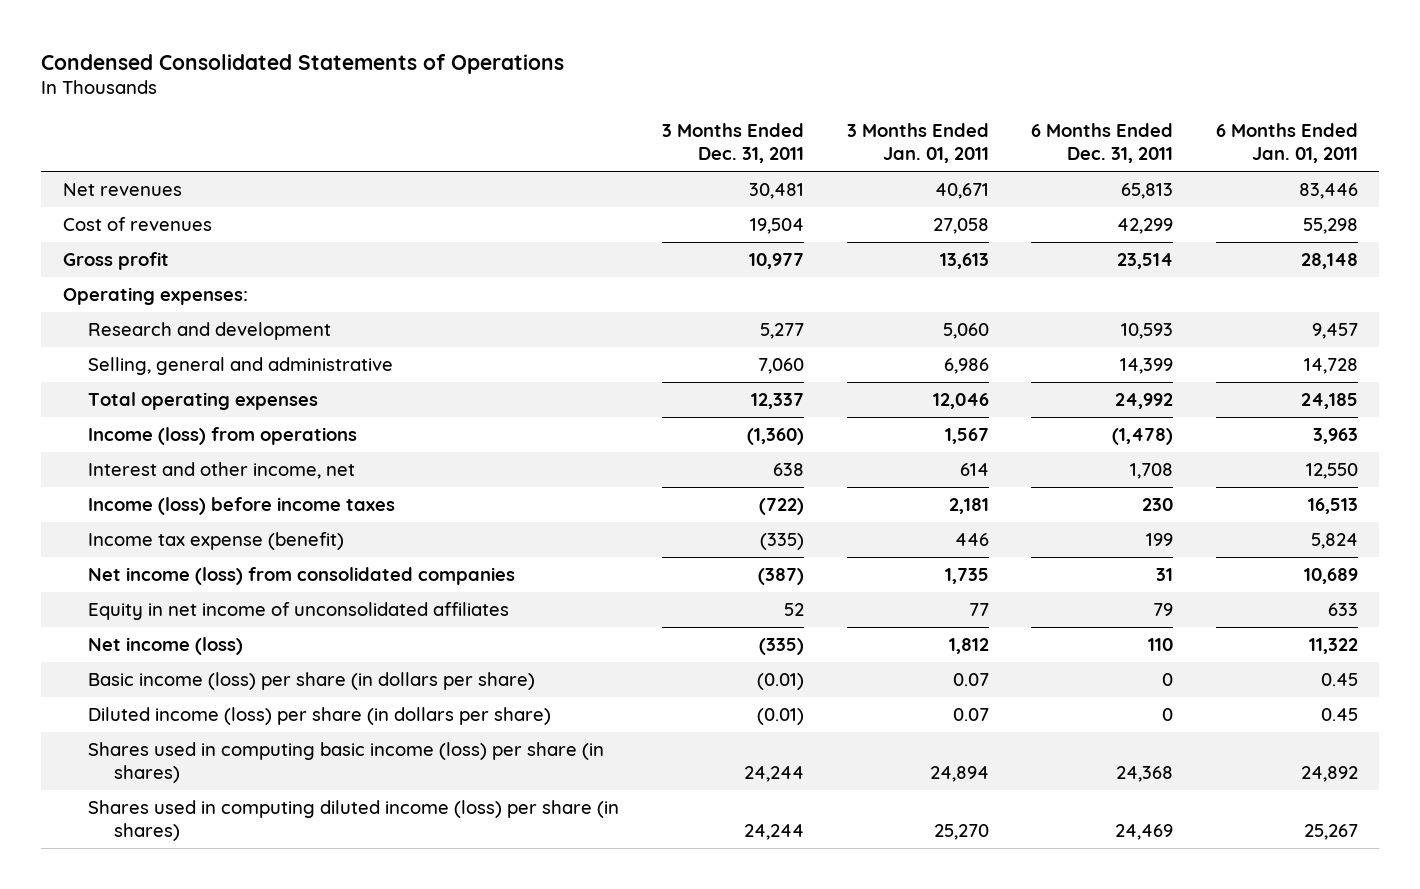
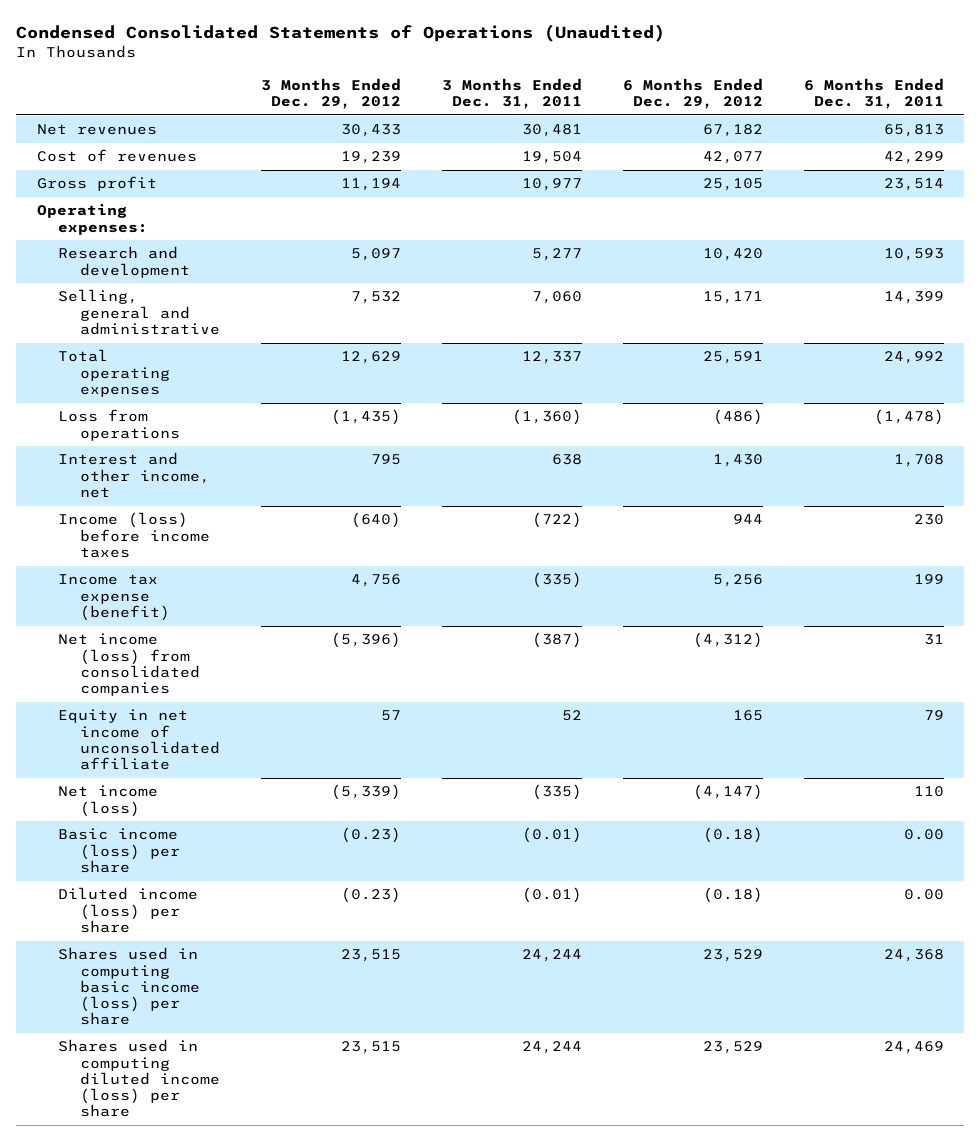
[41,53,565,74] Condensed Consolidated Statements of Operations -> [16,24,666,43] Condensed Consolidated Statements of Operations (Unaudited)
[846,122,989,163] 3 Months Ended Jan. 01, 2011 -> none
[1215,122,1358,163] 6 Months Ended Jan. 01, 2011 -> none
none -> [260,77,401,109] 3 Months Ended Dec. 29, 2012
none -> [622,77,763,109] 6 Months Ended Dec. 29, 2012
[88,427,358,446] Income (loss) from operations -> [58,409,180,441] Loss from operations
[88,602,510,621] Equity in net income of unconsolidated affiliates -> [58,709,220,771] Equity in net income of unconsolidated affiliate
[88,672,536,691] Basic income (loss) per share (in dollars per share) -> [58,828,180,873] Basic income (loss) per share
[1162,673,1174,687] 0 -> [903,829,944,841] 0.00
[88,707,552,726] Diluted income (loss) per share (in dollars per share) -> [58,887,199,933] Diluted income (loss) per share
[1162,708,1174,722] 0 -> [903,889,944,901] 0.00
[88,742,605,784] Shares used in computing basic income (loss) per share (in shares) -> [58,947,200,1026] Shares used in computing basic income (loss) per share
[88,800,620,842] Shares used in computing diluted income (loss) per share (in shares) -> [58,1039,220,1118] Shares used in computing diluted income (loss) per share

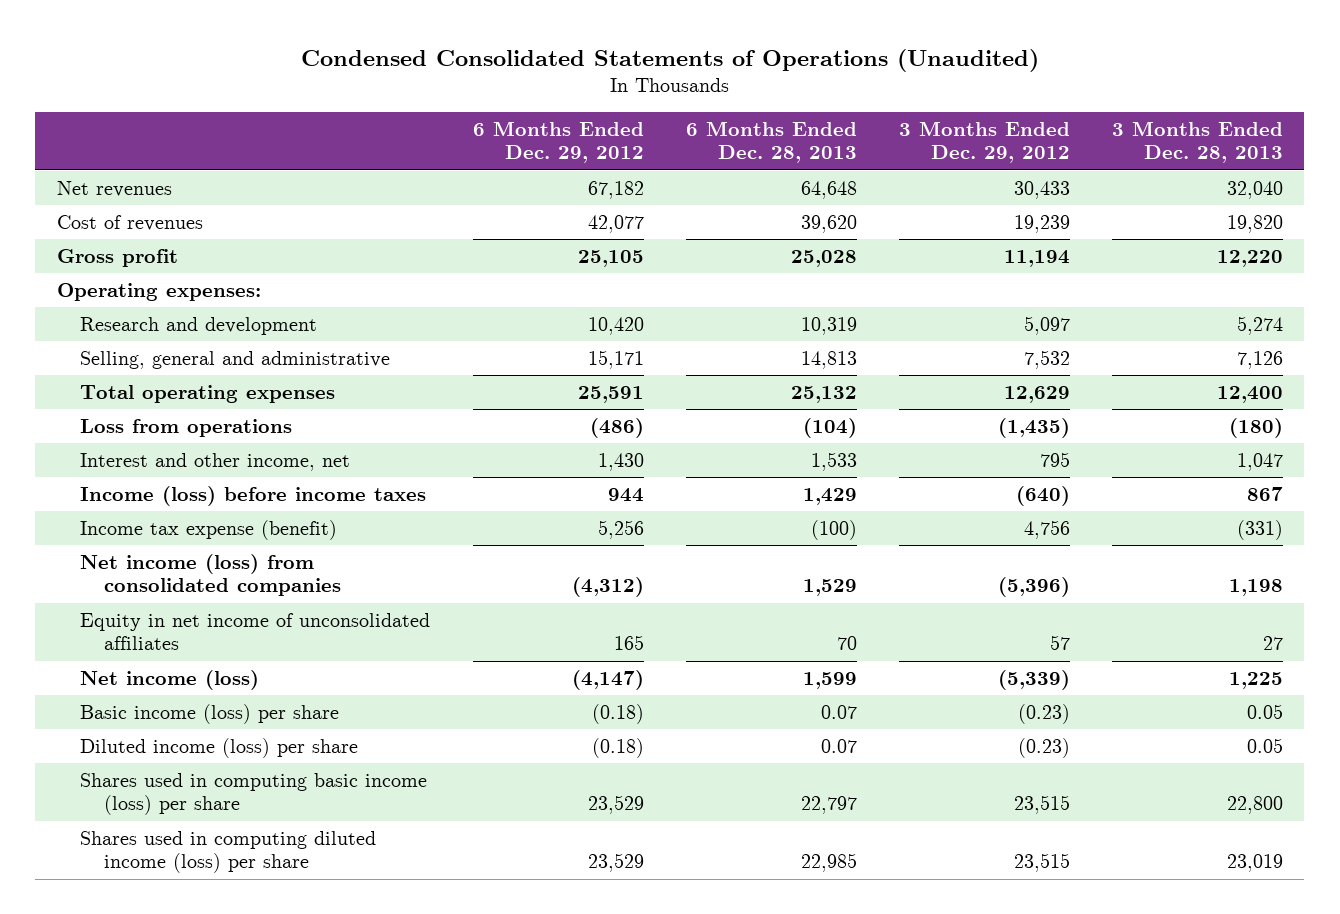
[441,77,582,109] 3 Months Ended Dec. 31, 2011 -> none
[803,77,944,109] 6 Months Ended Dec. 31, 2011 -> none
none -> [685,120,857,164] 6 Months Ended Dec. 28, 2013
none -> [1112,120,1284,164] 3 Months Ended Dec. 28, 2013
[58,709,220,771] Equity in net income of unconsolidated affiliate -> [80,612,431,651] Equity in net income of unconsolidated affiliates

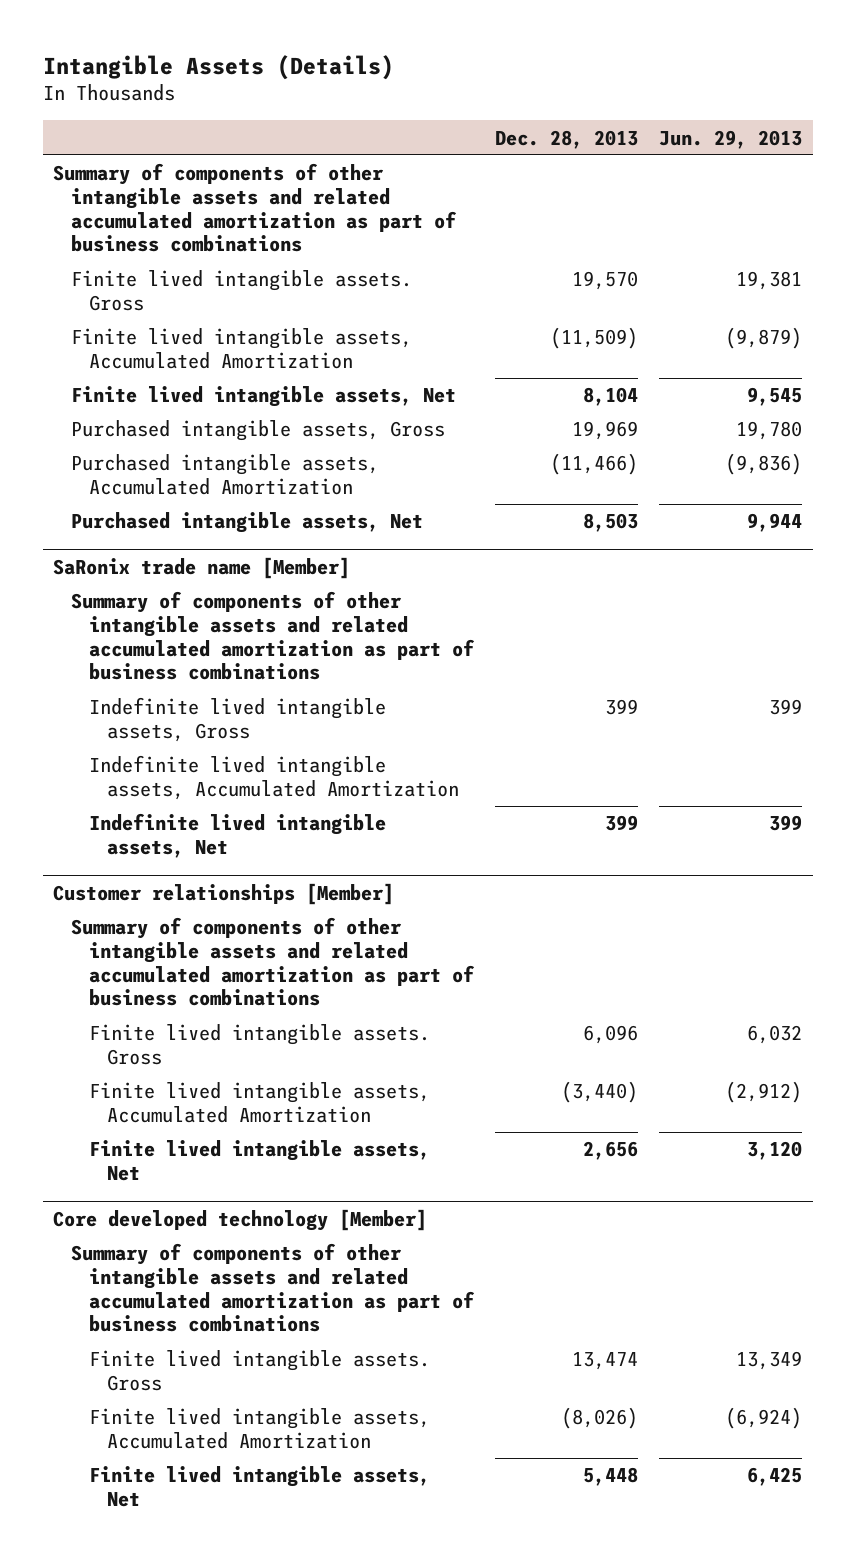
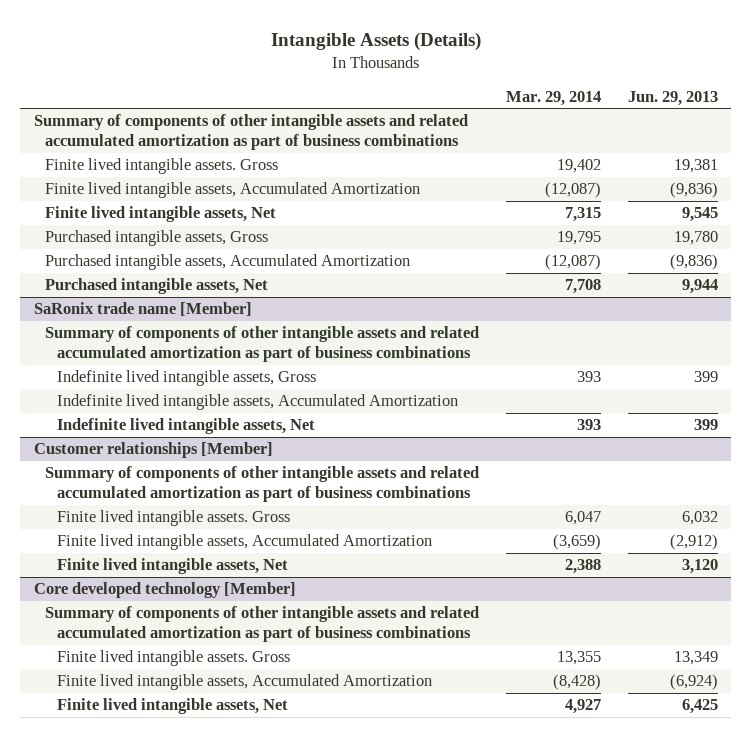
[495,129,639,149] Dec. 28, 2013 -> none
none -> [505,90,601,106] Mar. 29, 2014
[725,327,803,350] (9,879) -> [669,182,718,199] (9,836)

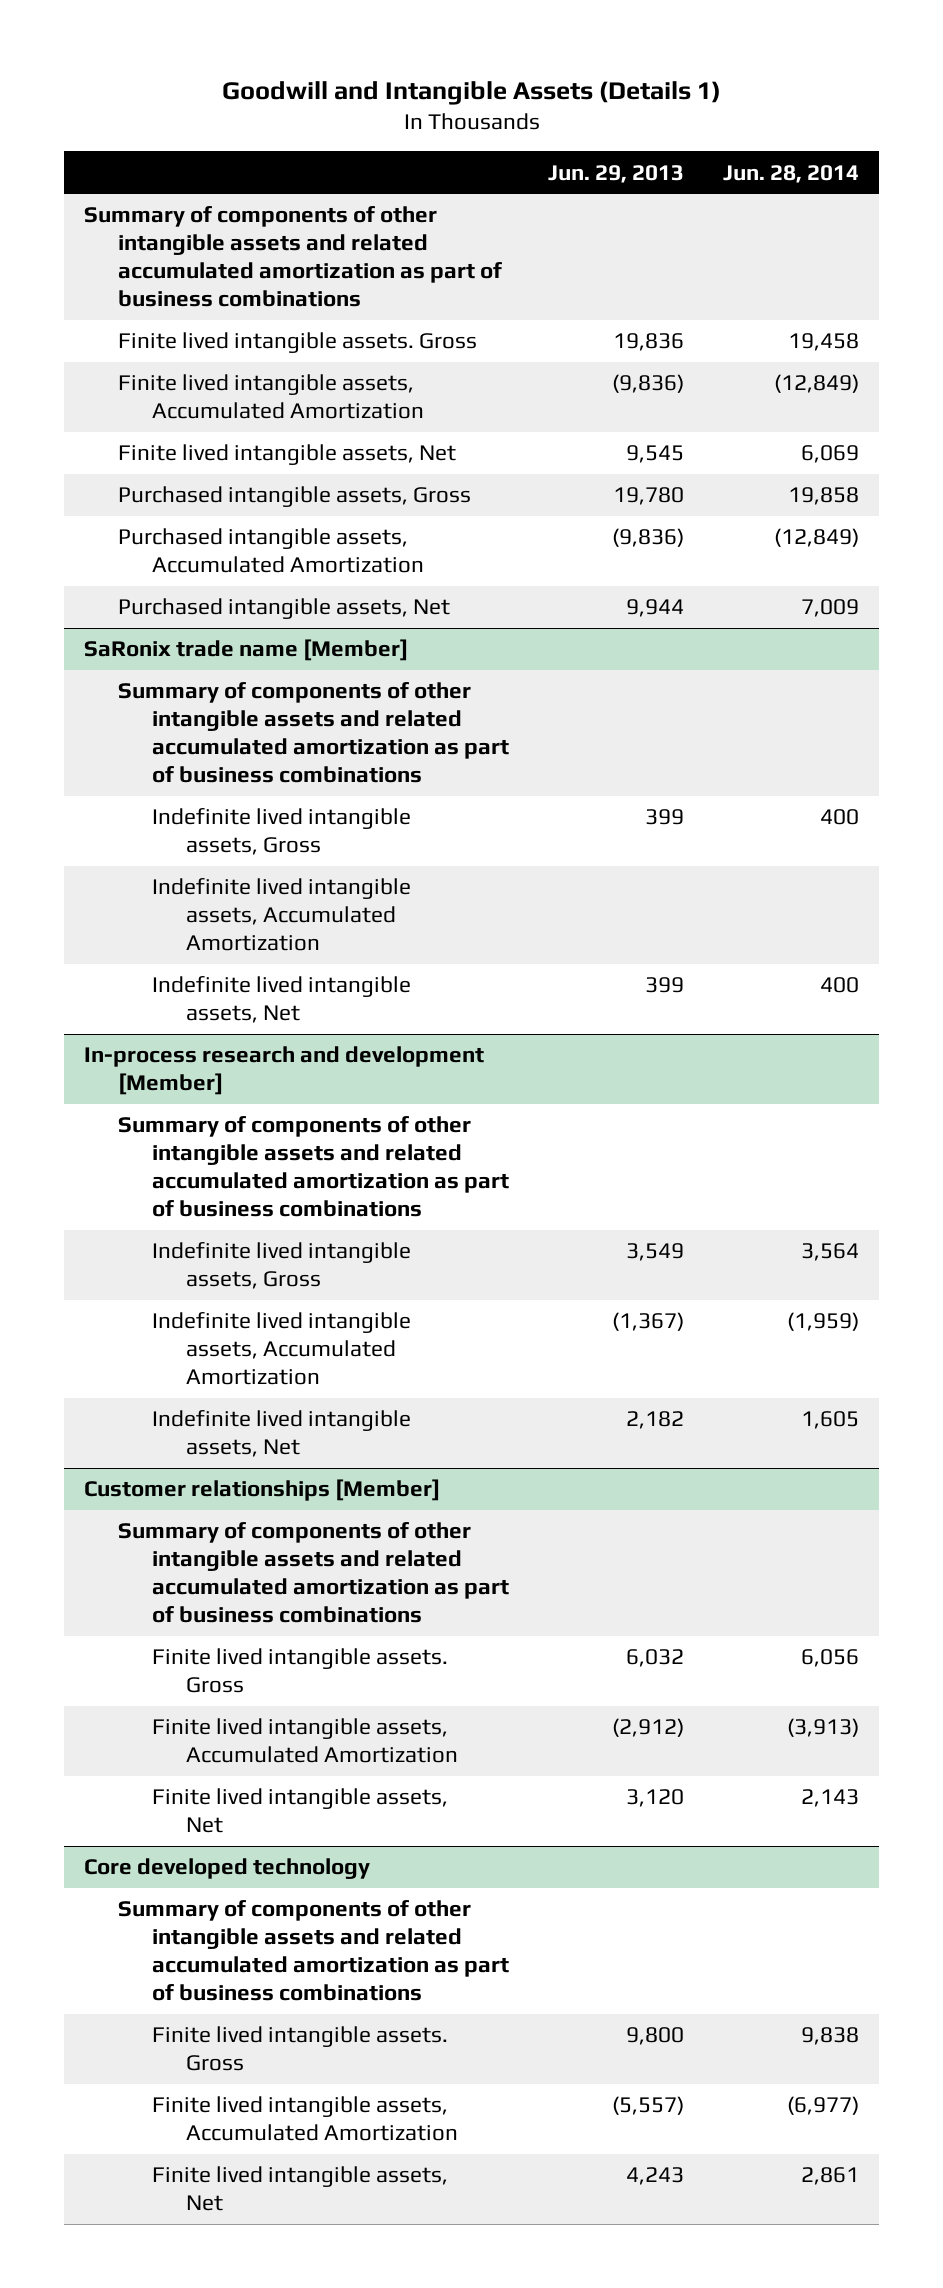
[270,31,481,51] Intangible Assets (Details) -> [221,80,721,105] Goodwill and Intangible Assets (Details 1)
[505,90,601,106] Mar. 29, 2014 -> none
none -> [723,164,860,183] Jun. 28, 2014
[673,159,718,174] 19,381 -> [613,333,685,352] 19,836
none -> [83,1046,484,1096] In-process research and development [Member]
none -> [117,1116,509,1218] Summary of components of other intangible assets and related accumulated amortization as part of business combinations
none -> [151,1242,411,1290] Indefinite lived intangible assets, Gross
none -> [151,1312,411,1386] Indefinite lived intangible assets, Accumulated Amortization
none -> [151,1410,411,1458] Indefinite lived intangible assets, Net
[33,582,296,599] Core developed technology [Member] -> [83,1858,370,1880] Core developed technology
[673,651,718,666] 13,349 -> [626,2027,685,2046] 9,800
[669,674,718,691] (6,924) -> [612,2096,685,2116] (5,557)
[681,699,718,715] 6,425 -> [626,2167,685,2186] 4,243

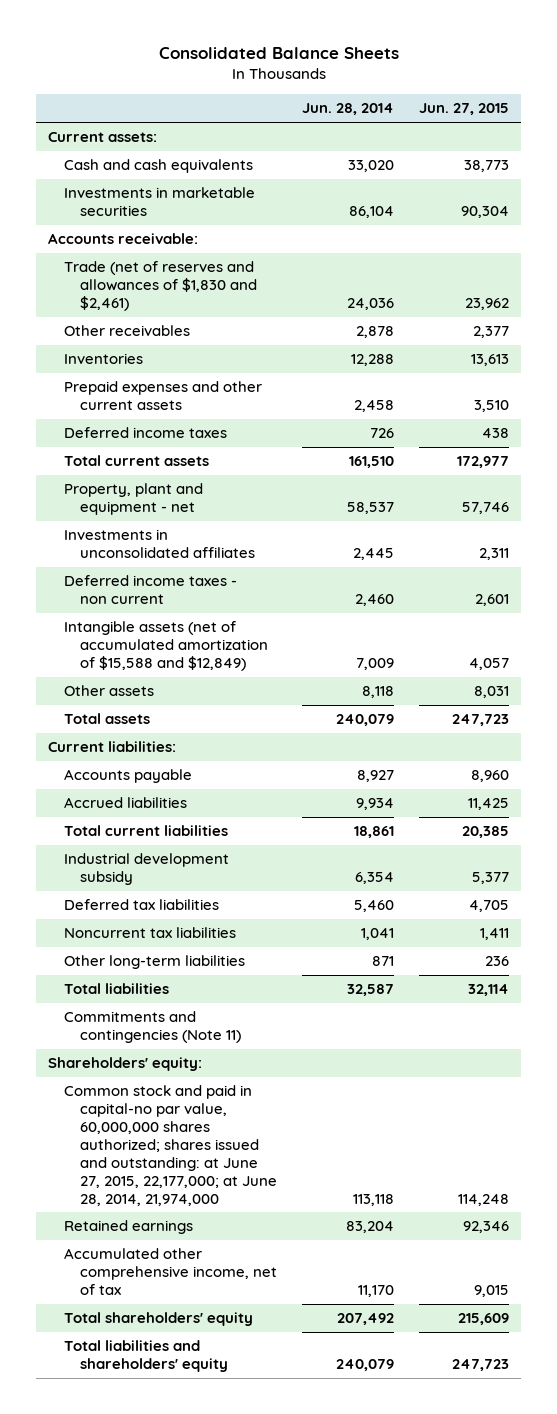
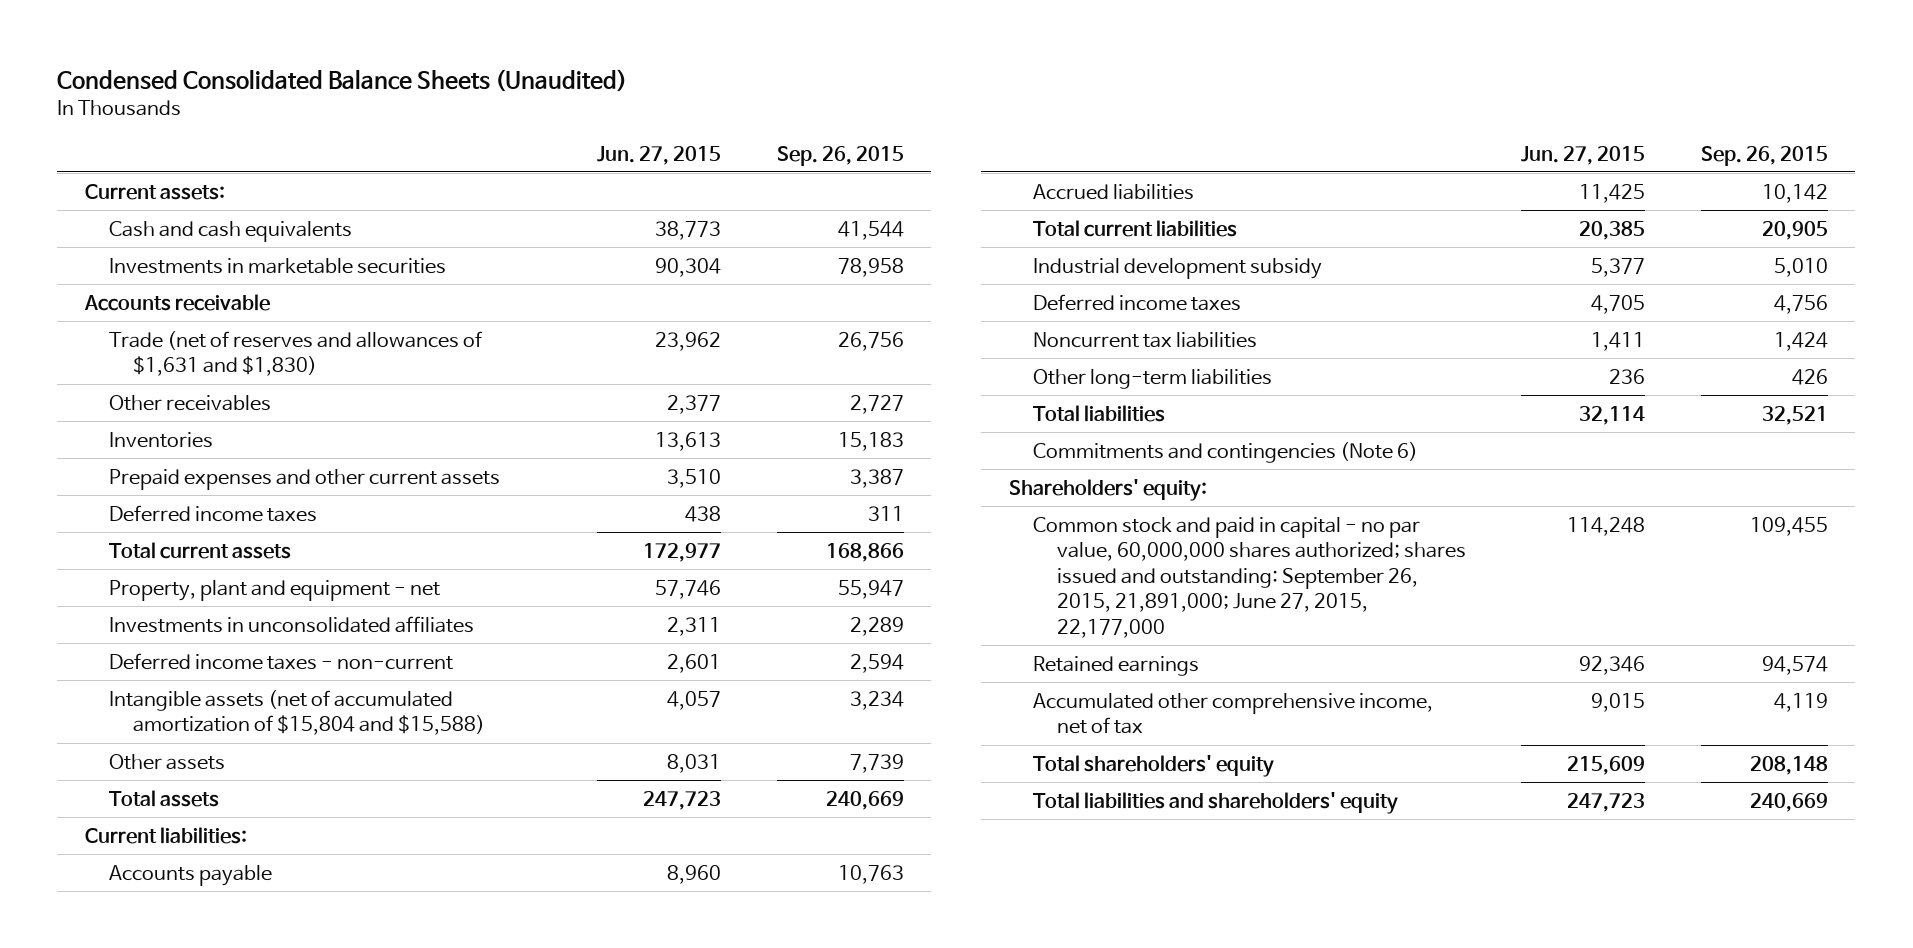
[158,46,399,59] Consolidated Balance Sheets -> [57,69,628,93] Condensed Consolidated Balance Sheets (Unaudited)
[301,103,394,116] Jun. 28, 2014 -> none
none -> [776,145,904,166] Sep. 26, 2015
[48,233,199,245] Accounts receivable: -> [83,293,270,311] Accounts receivable
[63,261,257,312] Trade (net of reserves and allowances of $1,830 and $2,461) -> [108,330,482,377] Trade (net of reserves and allowances of $1,631 and $1,830)
[63,575,237,605] Deferred income taxes - non current -> [108,652,453,670] Deferred income taxes - non-current
[63,621,268,672] Intangible assets (net of accumulated amortization of $15,588 and $12,849) -> [108,689,485,736] Intangible assets (net of accumulated amortization of $15,804 and $15,588)
[63,899,219,911] Deferred tax liabilities -> [1032,293,1241,311] Deferred income taxes
[63,1011,241,1044] Commitments and contingencies (Note 11) -> [1032,441,1418,463] Commitments and contingencies (Note 6)
[63,1085,277,1206] Common stock and paid in capital-no par value, 60,000,000 shares authorized; shares issued and outstanding: at June 27, 2015, 22,177,000; at June 28, 2014, 21,974,000 -> [1032,516,1466,638] Common stock and paid in capital - no par value, 60,000,000 shares authorized; shares issued and outstanding: September 26, 2015, 21,891,000; June 27, 2015, 22,177,000

